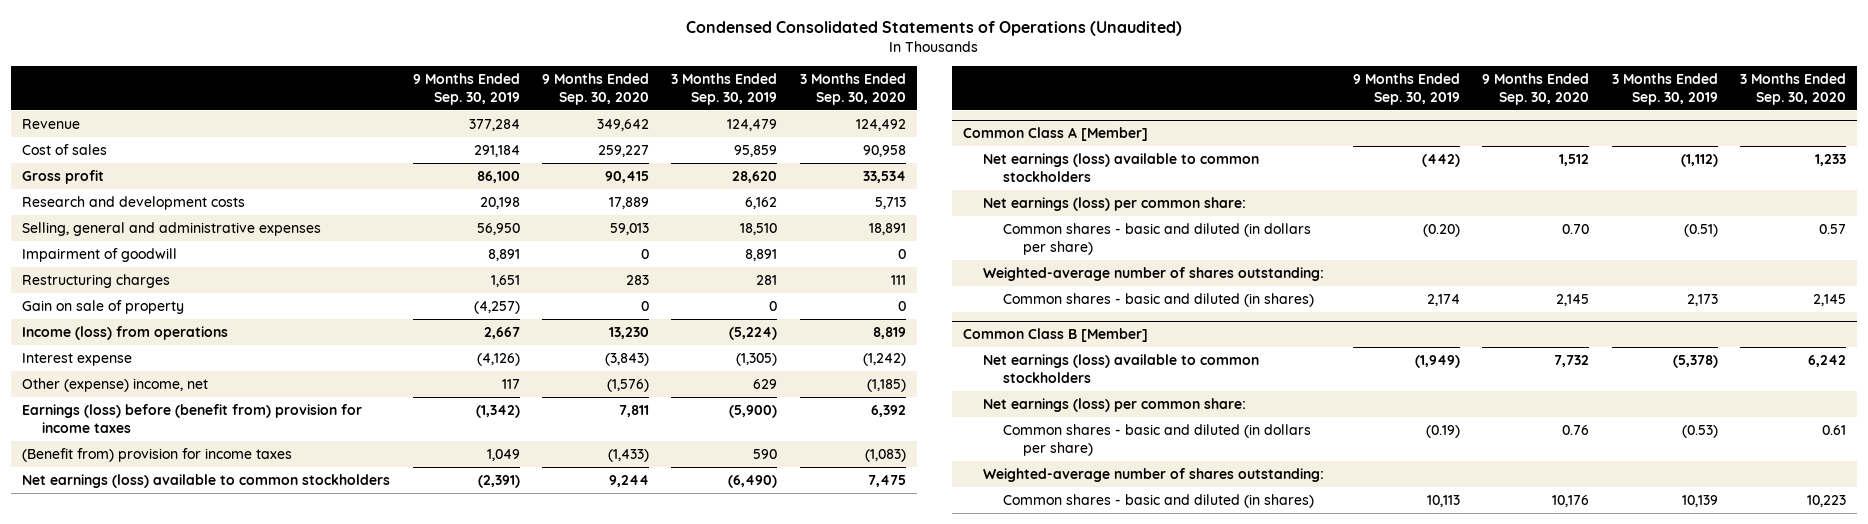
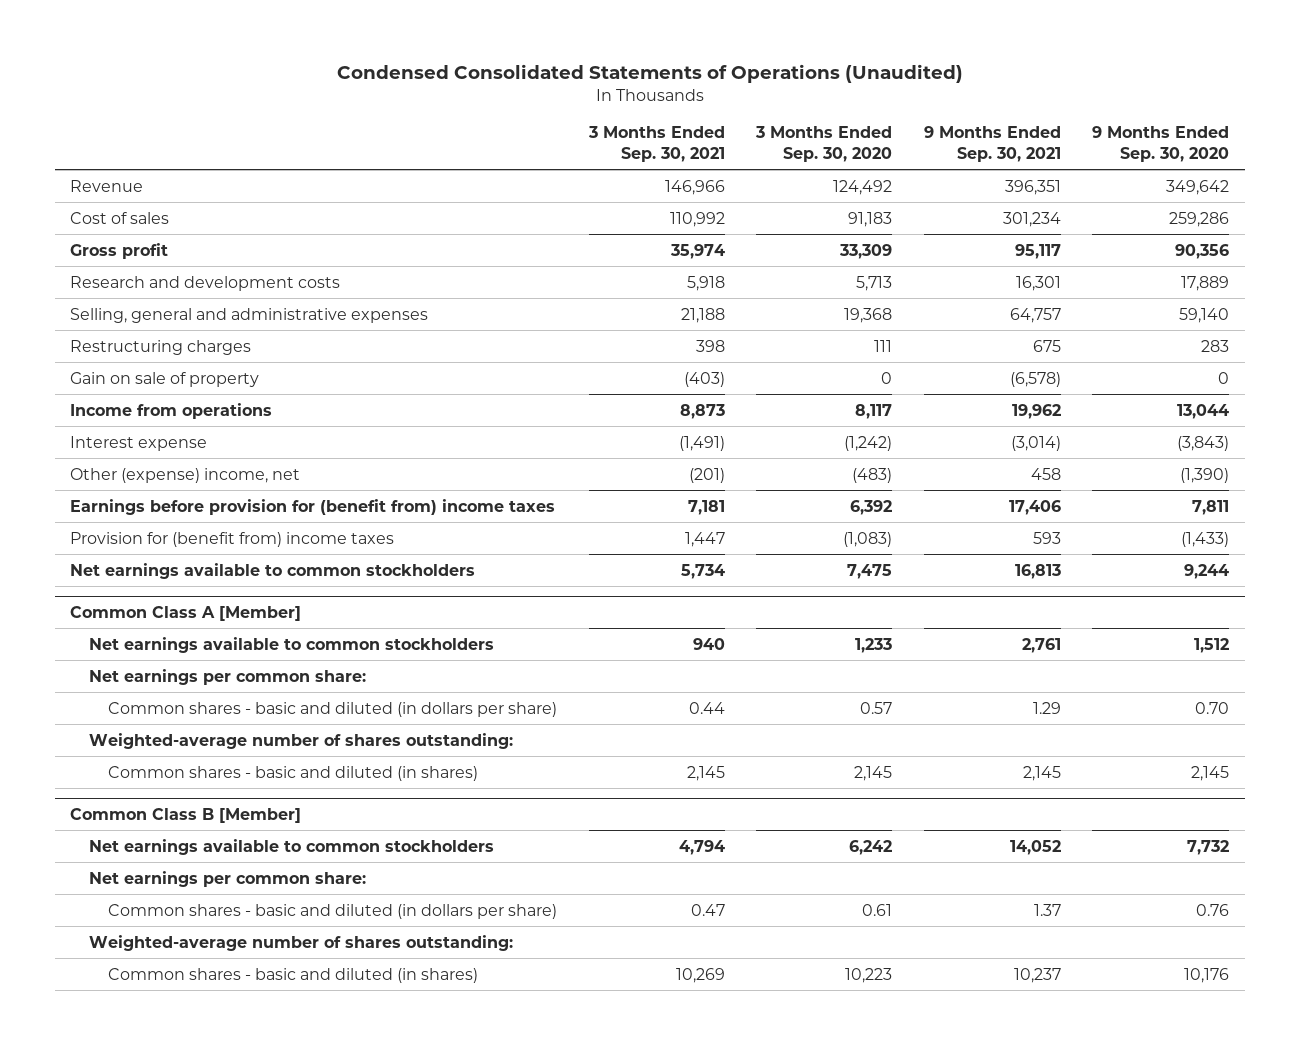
[412,72,520,105] 9 Months Ended Sep. 30, 2019 -> none
[671,72,778,105] 3 Months Ended Sep. 30, 2019 -> none
none -> [587,126,725,162] 3 Months Ended Sep. 30, 2021
none -> [923,126,1061,162] 9 Months Ended Sep. 30, 2021
[597,144,649,157] 259,227 -> [1169,211,1230,227] 259,286
[862,144,906,157] 90,958 -> [848,211,893,227] 91,183
[604,170,649,183] 90,415 -> [1175,243,1230,259] 90,356
[862,170,906,183] 33,534 -> [839,243,893,259] 33,309
[22,247,178,262] Impairment of goodwill -> none
[609,222,649,235] 59,013 -> [1179,307,1230,323] 59,140
[868,222,906,235] 18,891 -> [844,307,893,323] 19,368
[22,325,229,340] Income (loss) from operations -> [70,402,273,419] Income from operations
[608,326,649,339] 13,230 -> [1177,403,1230,419] 13,044
[872,326,906,339] 8,819 -> [855,403,893,419] 8,117
[606,378,649,392] (1,576) -> [1180,467,1230,483] (1,390)
[866,378,906,392] (1,185) -> [852,467,893,483] (483)
[22,403,363,434] Earnings (loss) before (benefit from) provision for income taxes -> [70,498,556,515] Earnings before provision for (benefit from) income taxes
[22,447,293,462] (Benefit from) provision for income taxes -> [70,531,395,547] Provision for (benefit from) income taxes
[22,473,391,488] Net earnings (loss) available to common stockholders -> [70,562,476,579] Net earnings available to common stockholders
[982,152,1259,183] Net earnings (loss) available to common stockholders -> [89,636,495,653] Net earnings available to common stockholders
[982,196,1246,211] Net earnings (loss) per common share: -> [89,668,367,685] Net earnings per common share:
[982,353,1259,384] Net earnings (loss) available to common stockholders -> [89,838,495,855] Net earnings available to common stockholders
[982,397,1246,412] Net earnings (loss) per common share: -> [89,870,367,887] Net earnings per common share:

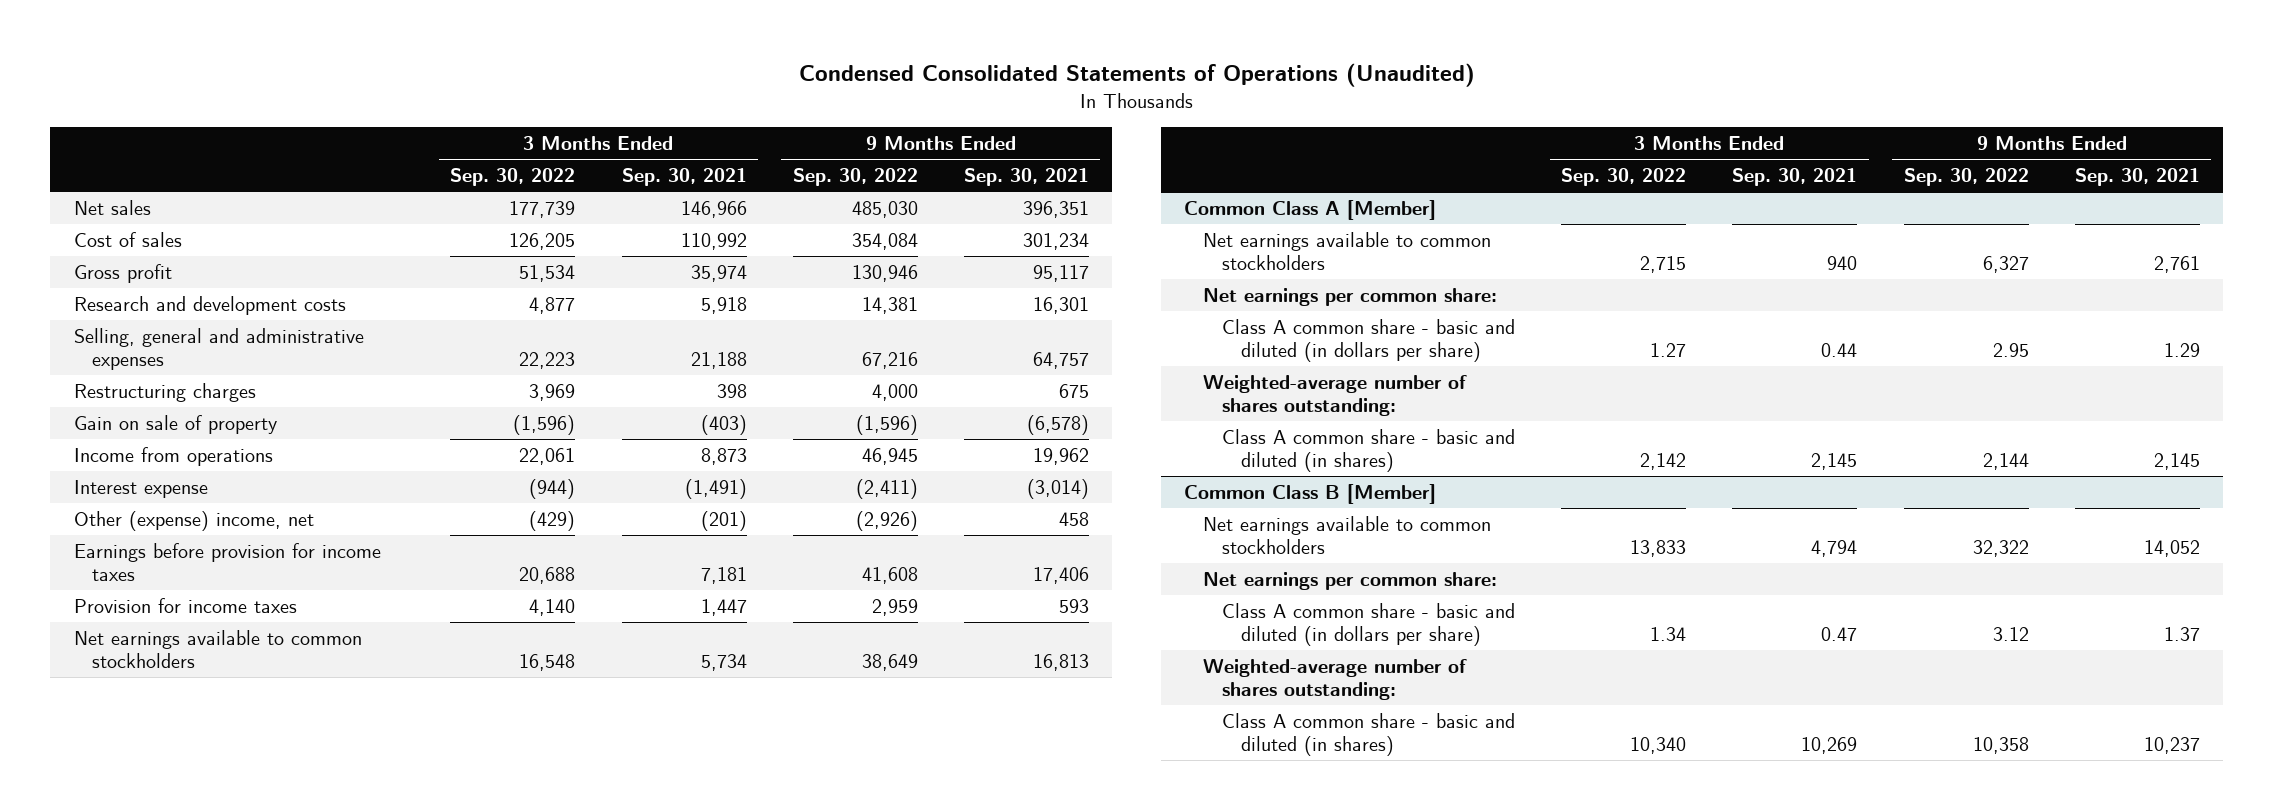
[755,126,893,162] 3 Months Ended Sep. 30, 2020 -> none
[1092,126,1230,162] 9 Months Ended Sep. 30, 2020 -> none
none -> [450,168,576,187] Sep. 30, 2022
none -> [792,168,918,187] Sep. 30, 2022
[70,179,144,192] Revenue -> [73,199,151,215] Net sales
[70,498,556,515] Earnings before provision for (benefit from) income taxes -> [73,542,381,581] Earnings before provision for income taxes
[70,531,395,547] Provision for (benefit from) income taxes -> [73,597,297,613] Provision for income taxes
[108,701,558,717] Common shares - basic and diluted (in dollars per share) -> [1221,318,1515,362] Class A common share - basic and diluted (in dollars per share)
[108,765,479,781] Common shares - basic and diluted (in shares) -> [1221,428,1515,472] Class A common share - basic and diluted (in shares)
[108,903,558,919] Common shares - basic and diluted (in dollars per share) -> [1221,602,1515,646] Class A common share - basic and diluted (in dollars per share)
[108,967,479,983] Common shares - basic and diluted (in shares) -> [1221,712,1515,756] Class A common share - basic and diluted (in shares)

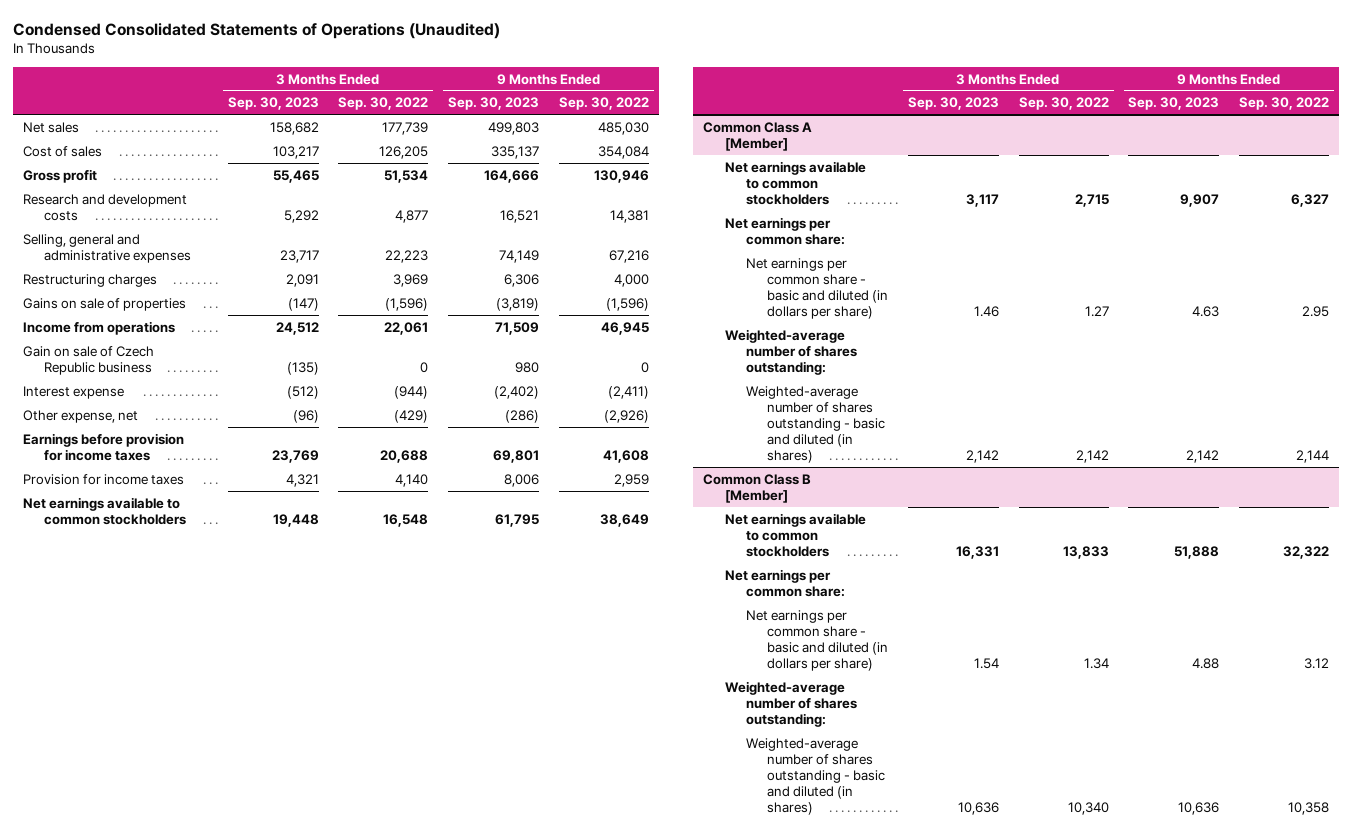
[621,168,747,187] Sep. 30, 2021 -> none
[963,168,1089,187] Sep. 30, 2021 -> none
none -> [227,97,319,111] Sep. 30, 2023
none -> [448,97,540,111] Sep. 30, 2023
[73,414,277,434] Gain on sale of property -> [23,297,187,311] Gains on sale of properties
none -> [23,345,155,375] Gain on sale of Czech Republic business
[73,510,314,531] Other (expense) income, net -> [23,409,139,423] Other expense, net
[1221,318,1515,362] Class A common share - basic and diluted (in dollars per share) -> [745,257,888,320] Net earnings per common share - basic and diluted (in dollars per share)
[1221,428,1515,472] Class A common share - basic and diluted (in shares) -> [745,385,885,464] Weighted-average number of shares outstanding - basic and diluted (in shares)
[1221,602,1515,646] Class A common share - basic and diluted (in dollars per share) -> [745,609,888,672] Net earnings per common share - basic and diluted (in dollars per share)
[1221,712,1515,756] Class A common share - basic and diluted (in shares) -> [745,737,885,816] Weighted-average number of shares outstanding - basic and diluted (in shares)

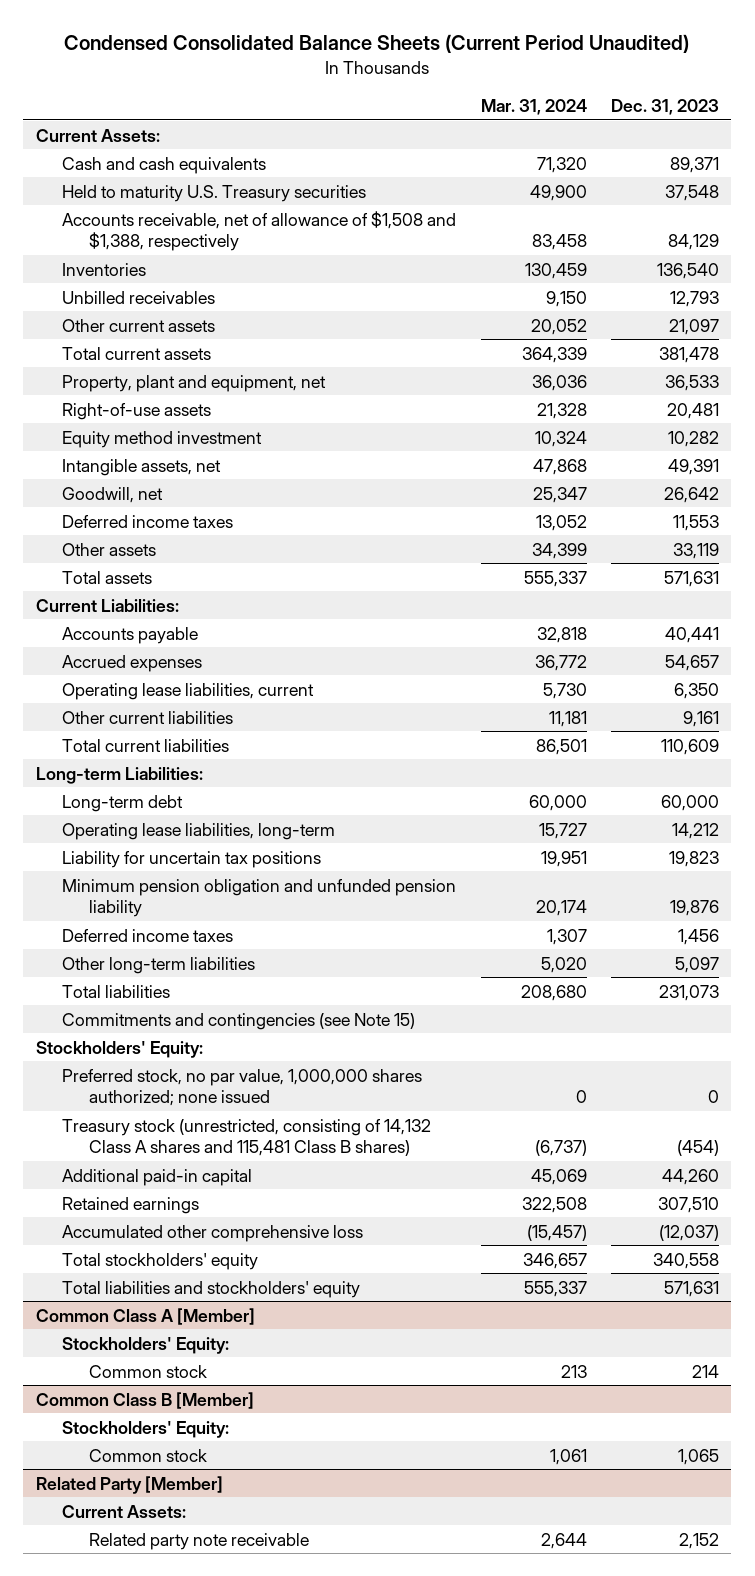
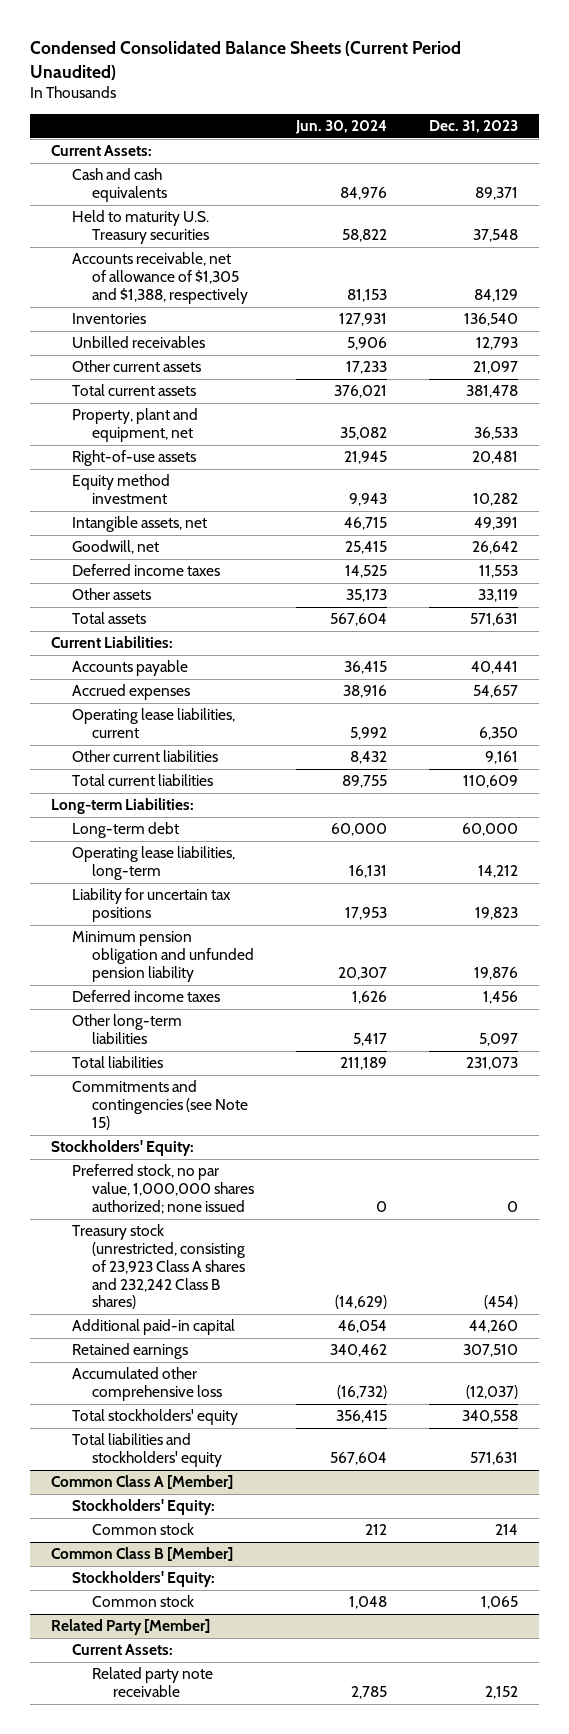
[480,98,587,115] Mar. 31, 2024 -> none
none -> [295,120,388,135] Jun. 30, 2024
[62,210,457,251] Accounts receivable, net of allowance of $1,508 and $1,388, respectively -> [71,252,249,304] Accounts receivable, net of allowance of $1,305 and $1,388, respectively
[62,1118,432,1156] Treasury stock (unrestricted, consisting of 14,132 Class A shares and 115,481 Class B shares) -> [71,1224,246,1310] Treasury stock (unrestricted, consisting of 23,923 Class A shares and 232,242 Class B shares)

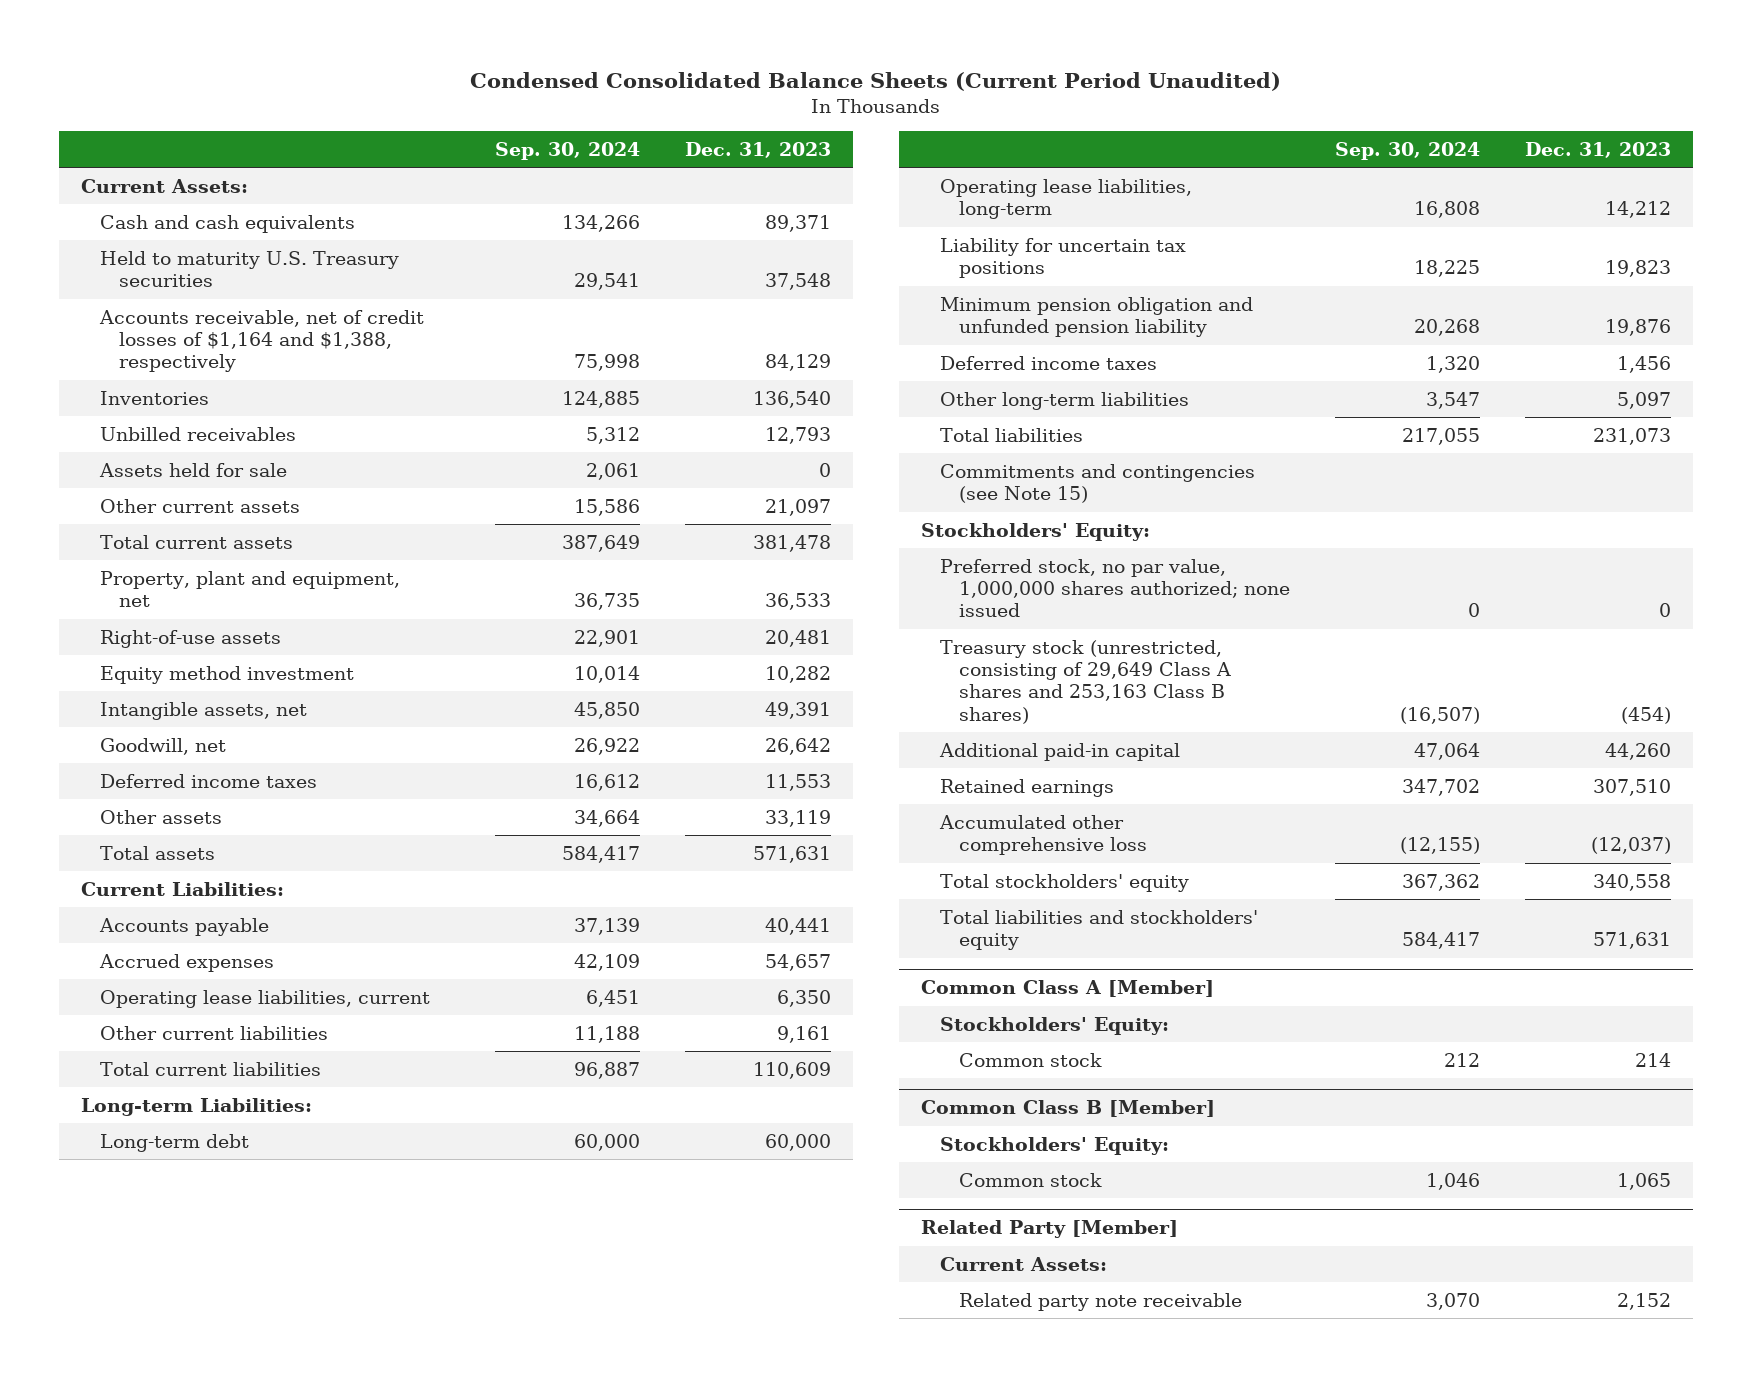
[295,120,388,135] Jun. 30, 2024 -> none
none -> [494,141,640,160] Sep. 30, 2024
[71,252,249,304] Accounts receivable, net of allowance of $1,305 and $1,388, respectively -> [99,309,425,373] Accounts receivable, net of credit losses of $1,164 and $1,388, respectively
none -> [99,462,288,477] Assets held for sale
[71,1224,246,1310] Treasury stock (unrestricted, consisting of 23,923 Class A shares and 232,242 Class B shares) -> [940,639,1232,724] Treasury stock (unrestricted, consisting of 29,649 Class A shares and 253,163 Class B shares)

